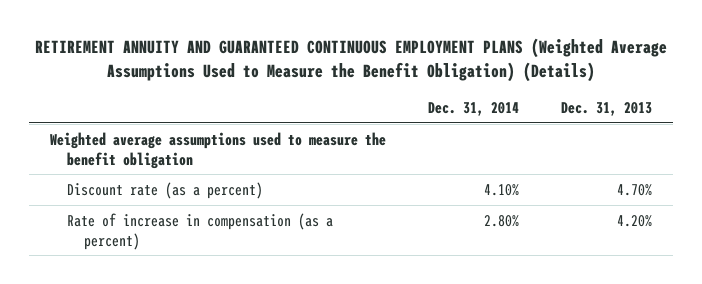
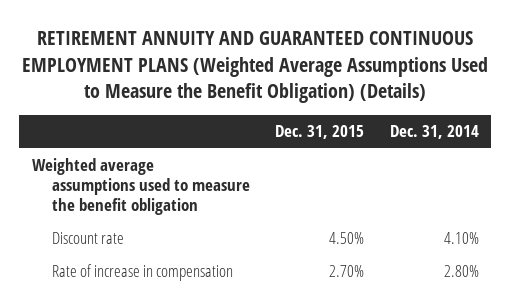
[560,101,652,116] Dec. 31, 2013 -> none
none -> [275,125,365,140] Dec. 31, 2015
[66,181,263,199] Discount rate (as a percent) -> [51,232,124,245] Discount rate
[66,212,333,250] Rate of increase in compensation (as a percent) -> [51,264,233,282] Rate of increase in compensation

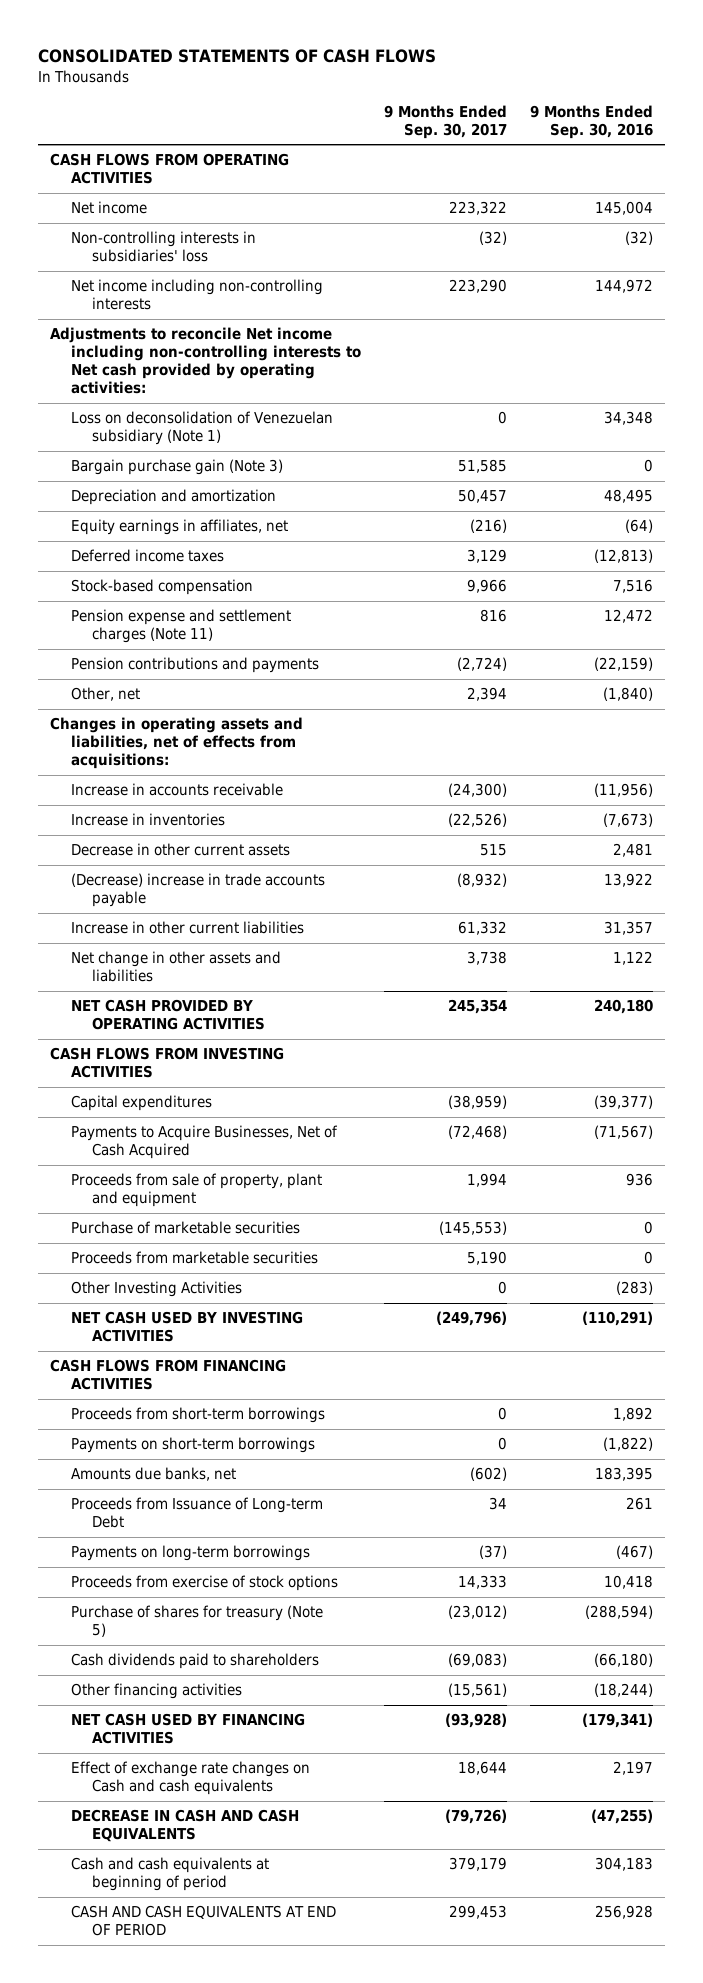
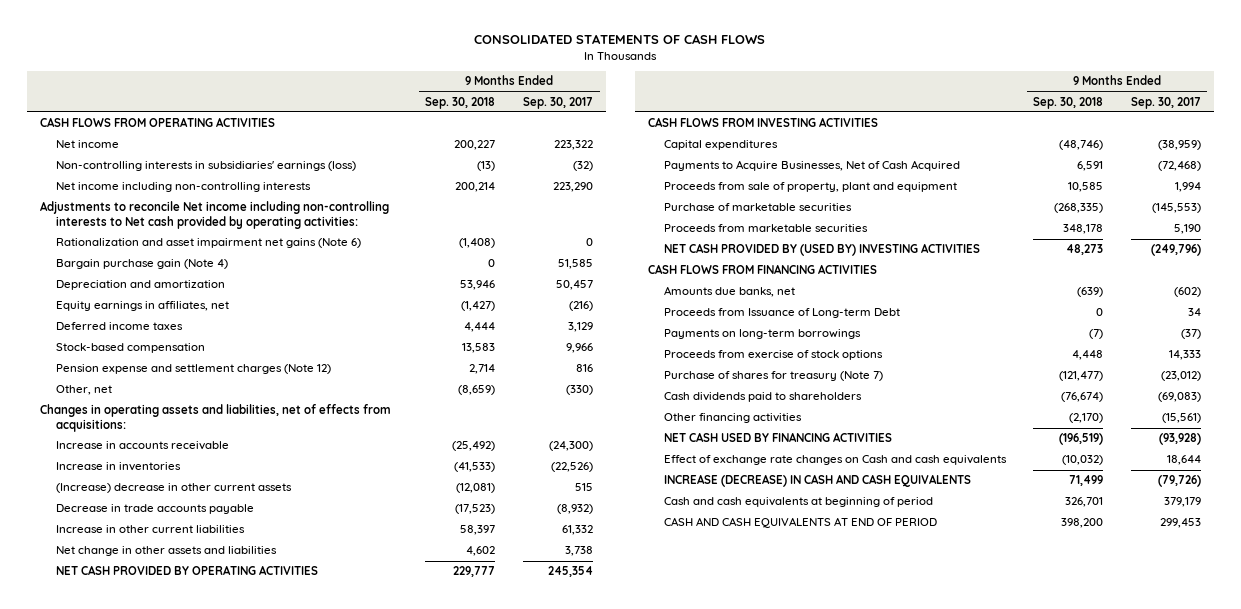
[530,105,654,140] 9 Months Ended Sep. 30, 2016 -> none
none -> [425,96,496,109] Sep. 30, 2018
[70,231,256,263] Non-controlling interests in subsidiaries' loss -> [56,161,357,172] Non-controlling interests in subsidiaries' earnings (loss)
[70,411,333,446] Loss on deconsolidation of Venezuelan subsidiary (Note 1) -> none
none -> [56,238,362,249] Rationalization and asset impairment net gains (Note 6)
[70,459,283,476] Bargain purchase gain (Note 3) -> [56,259,229,270] Bargain purchase gain (Note 4)
[70,657,319,674] Pension contributions and payments -> none
[70,609,291,644] Pension expense and settlement charges (Note 11) -> [56,364,332,375] Pension expense and settlement charges (Note 12)
[467,687,508,702] 2,394 -> [565,385,593,396] (330)
[70,843,290,857] Decrease in other current assets -> [56,483,293,494] (Increase) decrease in other current assets
[70,873,325,908] (Decrease) increase in trade accounts payable -> [56,504,255,515] Decrease in trade accounts payable
[70,1281,242,1298] Other Investing Activities -> none
[70,1311,303,1343] NET CASH USED BY INVESTING ACTIVITIES -> [664,243,981,257] NET CASH PROVIDED BY (USED BY) INVESTING ACTIVITIES
[70,1407,325,1424] Proceeds from short-term borrowings -> none
[70,1437,315,1454] Payments on short-term borrowings -> none
[70,1605,323,1638] Purchase of shares for treasury (Note 5) -> [664,371,884,382] Purchase of shares for treasury (Note 7)
[70,1809,299,1843] DECREASE IN CASH AND CASH EQUIVALENTS -> [664,474,972,488] INCREASE (DECREASE) IN CASH AND CASH EQUIVALENTS

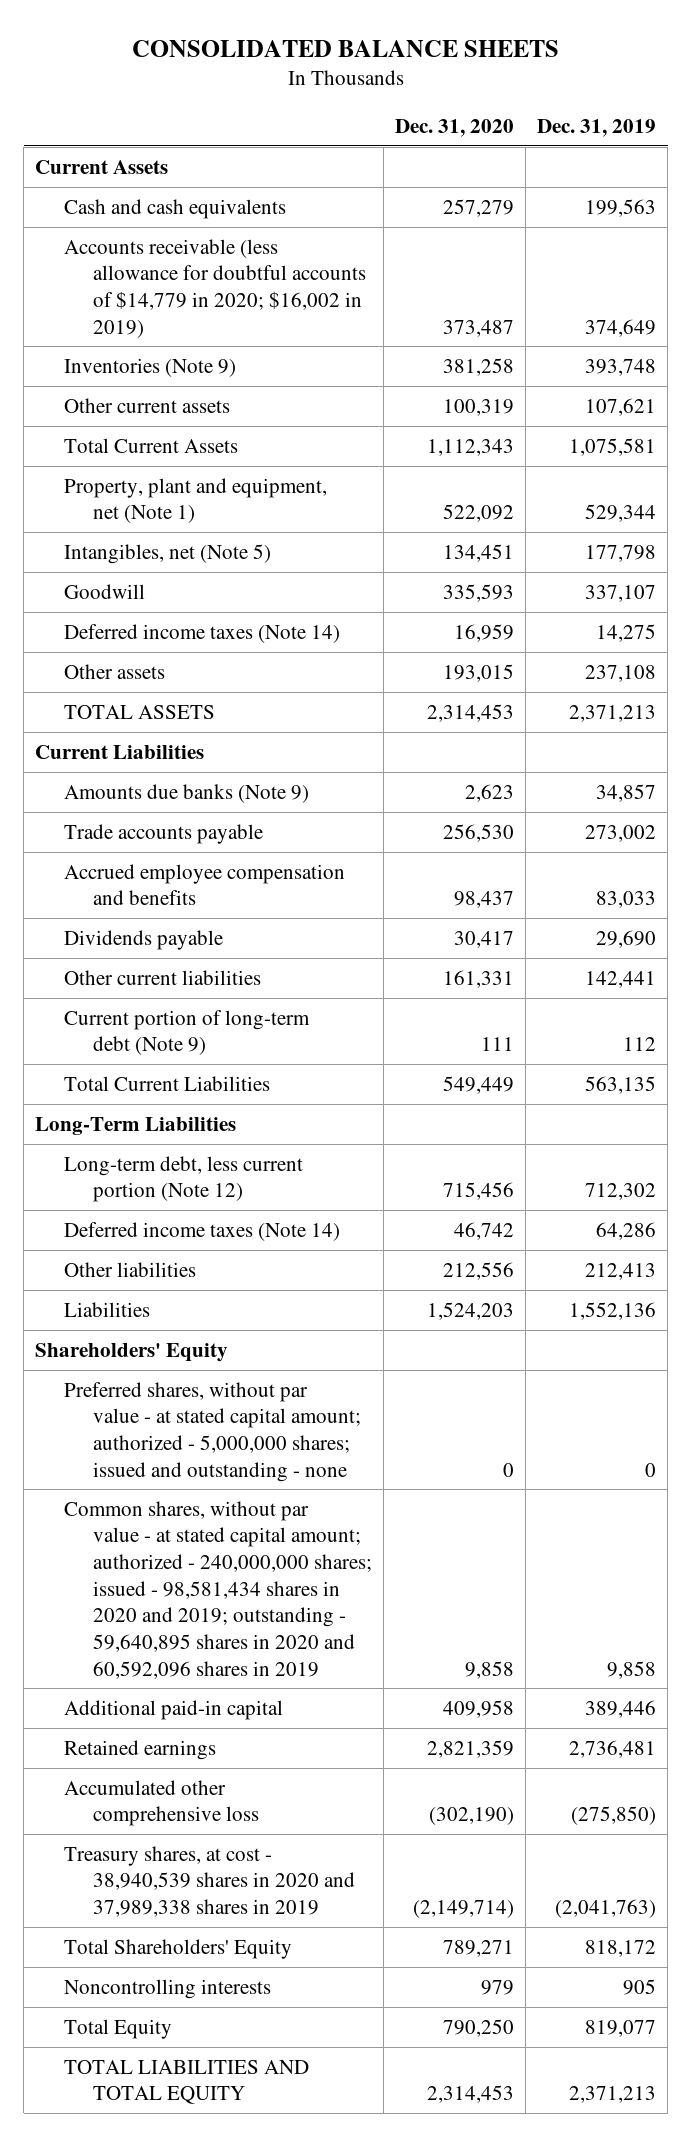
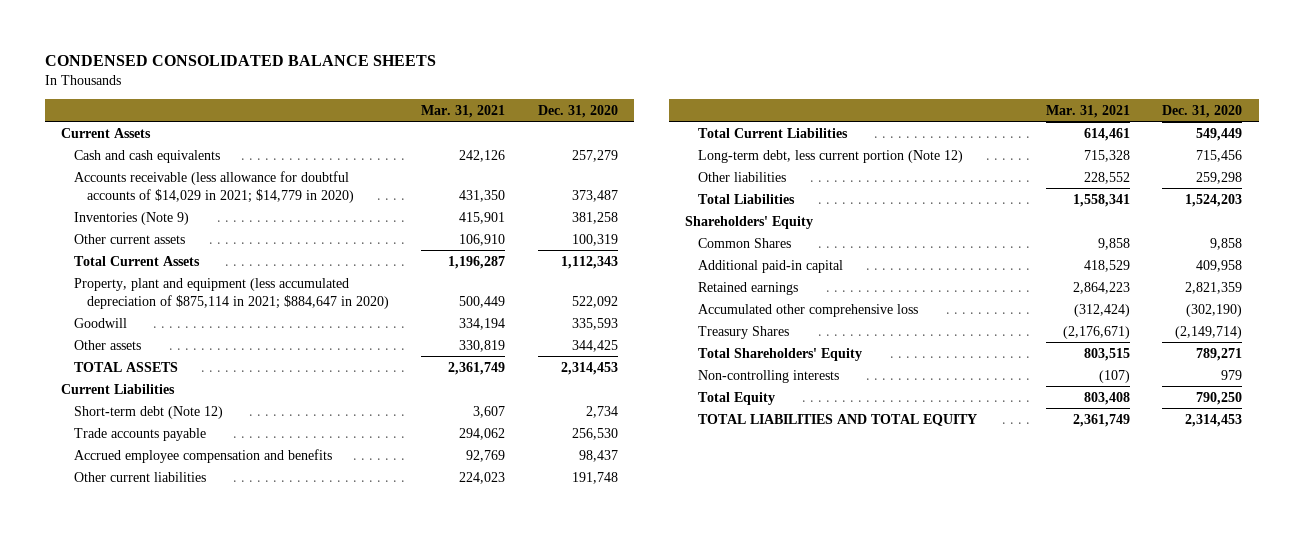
[131,39,559,57] CONSOLIDATED BALANCE SHEETS -> [44,55,436,67] CONDENSED CONSOLIDATED BALANCE SHEETS
[537,119,657,138] Dec. 31, 2019 -> none
none -> [421,104,506,118] Mar. 31, 2021
[64,238,366,338] Accounts receivable (less allowance for doubtful accounts of $14,779 in 2020; $16,002 in 2019) -> [73,170,354,203] Accounts receivable (less allowance for doubtful accounts of $14,029 in 2021; $14,779 in 2020)
[64,543,272,564] Intangibles, net (Note 5) -> none
[64,477,328,524] Property, plant and equipment, net (Note 1) -> [73,277,389,309] Property, plant and equipment (less accumulated depreciation of $875,114 in 2021; $884,647 in 2020)
[64,623,341,643] Deferred income taxes (Note 14) -> none
[443,663,515,682] 193,015 -> [571,339,618,352] 344,425
[64,783,310,803] Amounts due banks (Note 9) -> none
none -> [73,405,223,419] Short-term debt (Note 12)
[64,929,224,950] Dividends payable -> none
[64,1009,311,1056] Current portion of long-term debt (Note 9) -> none
[443,969,515,988] 161,331 -> [571,471,618,484] 191,748
[35,1116,237,1135] Long-Term Liabilities -> none
[64,1221,341,1241] Deferred income taxes (Note 14) -> none
[443,1261,515,1280] 212,556 -> [1196,171,1243,184] 259,298
[64,1301,151,1317] Liabilities -> [698,193,796,204] Total Liabilities
[64,1381,361,1482] Preferred shares, without par value - at stated capital amount; authorized - 5,000,000 shares; issued and outstanding - none -> none
[64,1500,372,1679] Common shares, without par value - at stated capital amount; authorized - 240,000,000 shares; issued - 98,581,434 shares in 2020 and 2019; outstanding - 59,640,895 shares in 2020 and 60,592,096 shares in 2019 -> [698,237,792,248] Common Shares
[64,1845,355,1918] Treasury shares, at cost - 38,940,539 shares in 2020 and 37,989,338 shares in 2019 -> [698,325,790,339] Treasury Shares
[64,1978,272,1999] Noncontrolling interests -> [698,369,840,383] Non-controlling interests

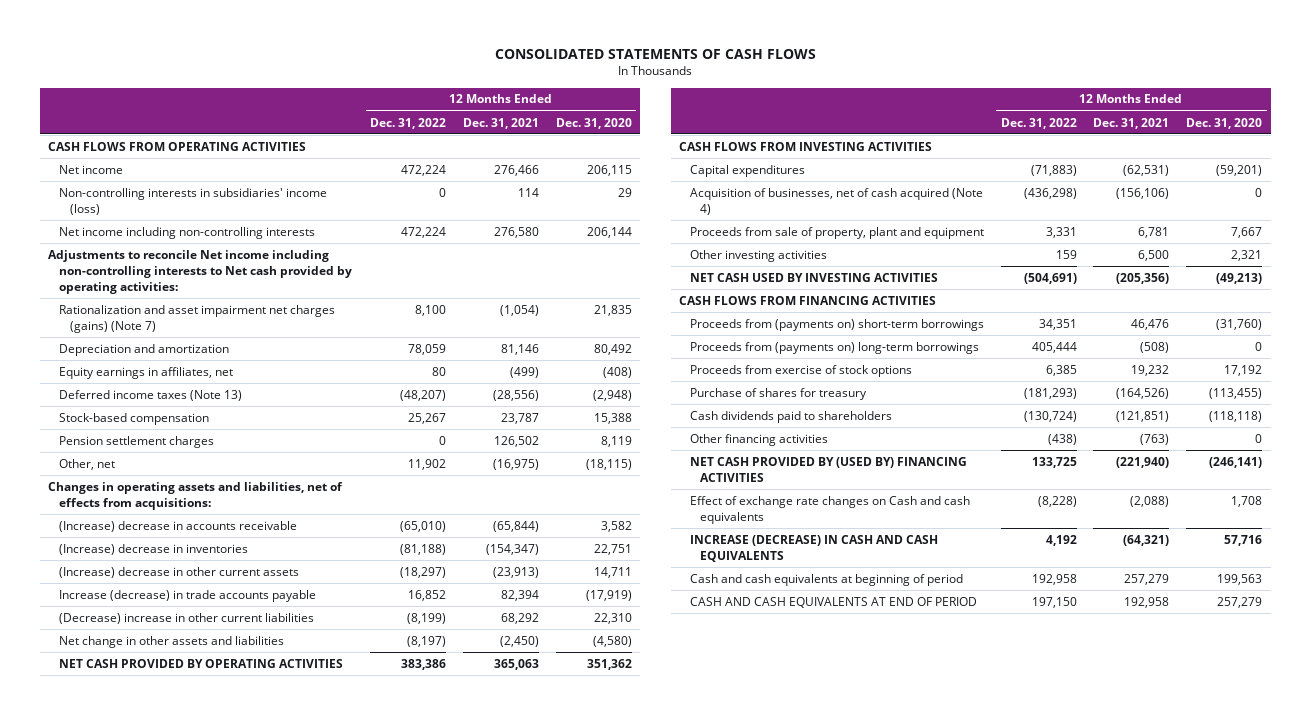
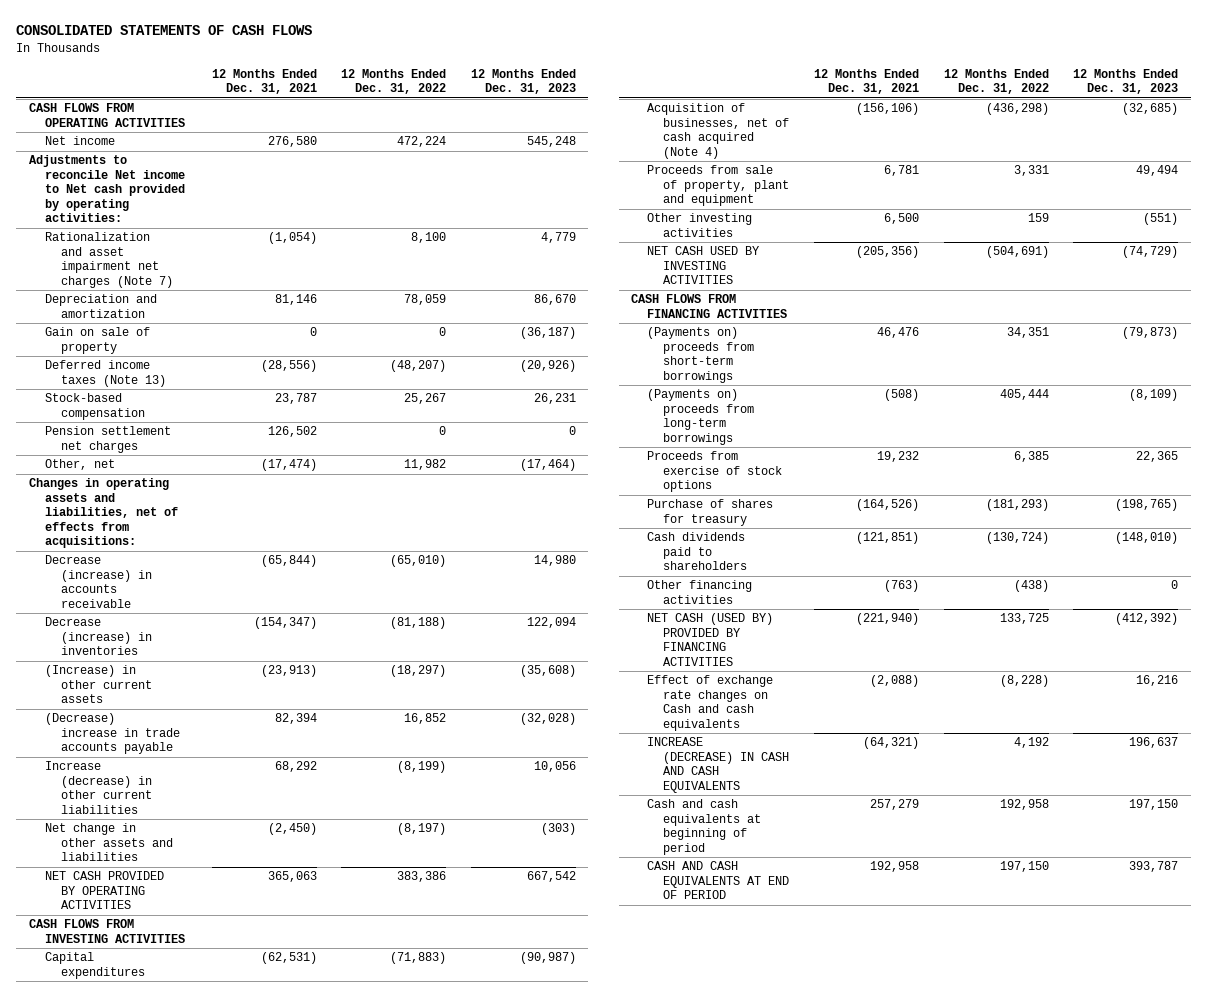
[555,117,632,129] Dec. 31, 2020 -> none
none -> [470,68,576,95] 12 Months Ended Dec. 31, 2023
[58,187,327,215] Non-controlling interests in subsidiaries' income (loss) -> none
[58,226,315,239] Net income including non-controlling interests -> none
[493,164,539,176] 276,466 -> [267,136,317,148] 276,580
[48,249,352,294] Adjustments to reconcile Net income including non-controlling interests to Net cash provided by operating activities: -> [28,155,185,223] Adjustments to reconcile Net income to Net cash provided by operating activities:
[58,304,335,333] Rationalization and asset impairment net charges (gains) (Note 7) -> [44,232,173,288] Rationalization and asset impairment net charges (Note 7)
[58,366,233,379] Equity earnings in affiliates, net -> none
none -> [44,327,150,354] Gain on sale of property
[58,435,214,448] Pension settlement charges -> [44,426,171,453] Pension settlement net charges
[407,458,446,470] 11,902 -> [404,459,447,471] 11,982
[492,458,539,470] (16,975) -> [260,459,317,472] (17,474)
[58,520,297,532] (Increase) decrease in accounts receivable -> [44,555,152,608] Decrease (increase) in accounts receivable
[58,543,248,555] (Increase) decrease in inventories -> [44,617,152,656] Decrease (increase) in inventories
[58,566,299,578] (Increase) decrease in other current assets -> [44,665,152,704] (Increase) in other current assets
[58,589,316,602] Increase (decrease) in trade accounts payable -> [44,713,180,755] (Decrease) increase in trade accounts payable
[58,612,314,624] (Decrease) increase in other current liabilities -> [44,761,152,814] Increase (decrease) in other current liabilities
[689,318,984,331] Proceeds from (payments on) short-term borrowings -> [647,327,755,383] (Payments on) proceeds from short-term borrowings
[689,341,979,354] Proceeds from (payments on) long-term borrowings -> [647,389,755,445] (Payments on) proceeds from long-term borrowings
[689,456,967,482] NET CASH PROVIDED BY (USED BY) FINANCING ACTIVITIES -> [647,613,774,666] NET CASH (USED BY) PROVIDED BY FINANCING ACTIVITIES

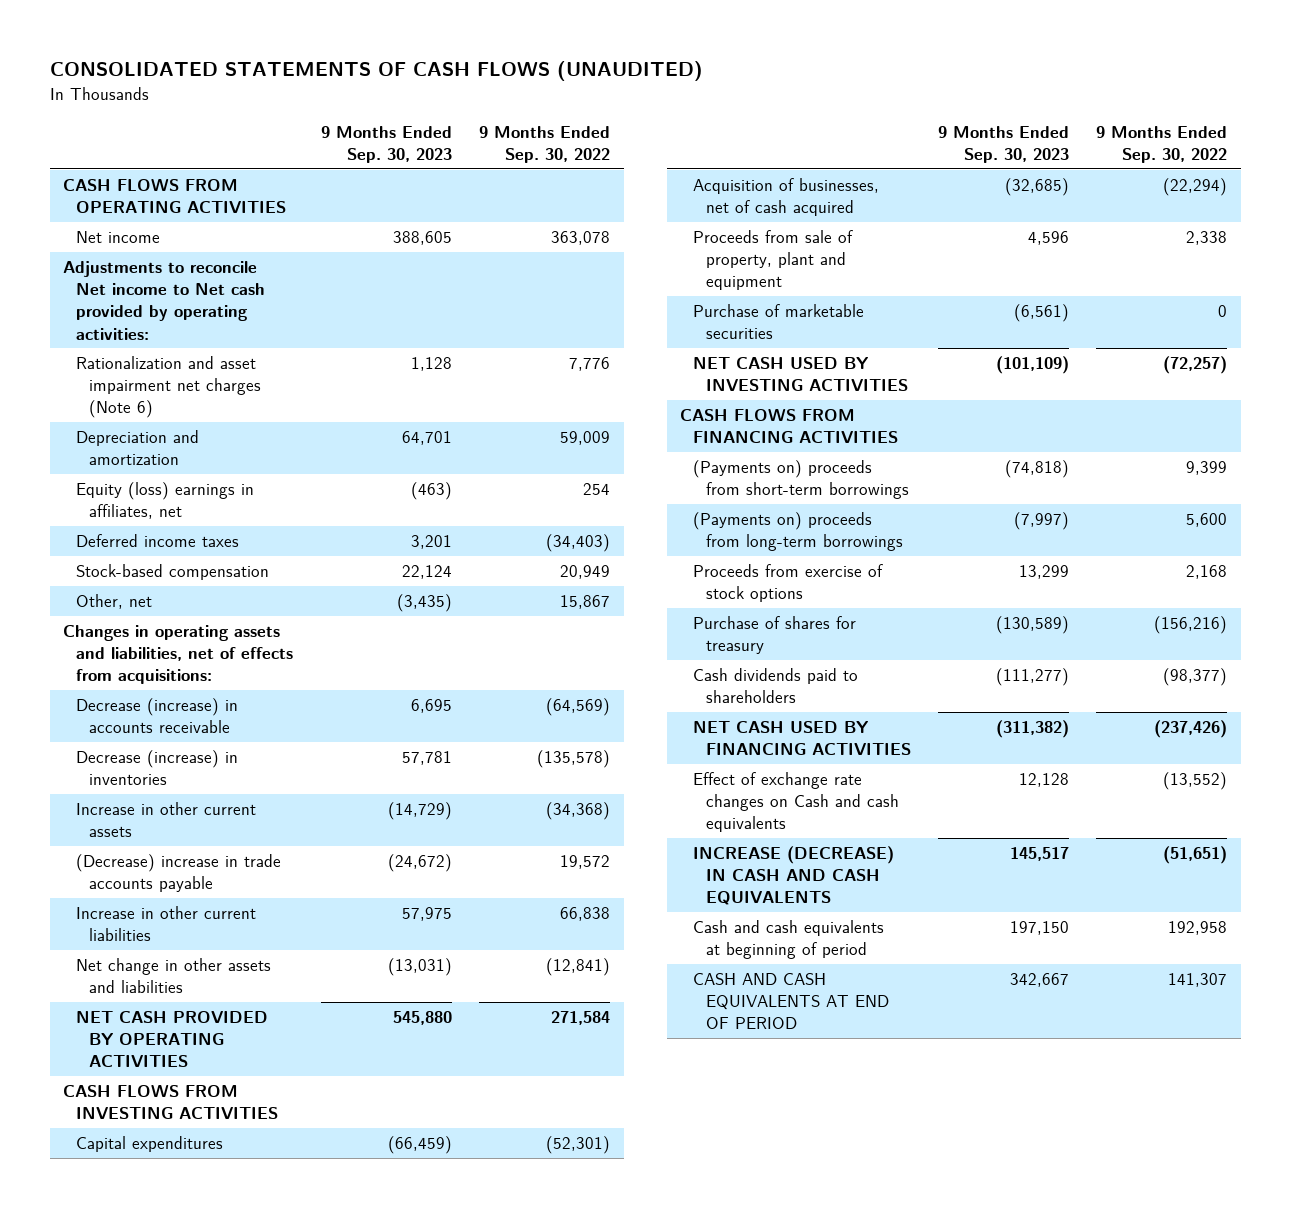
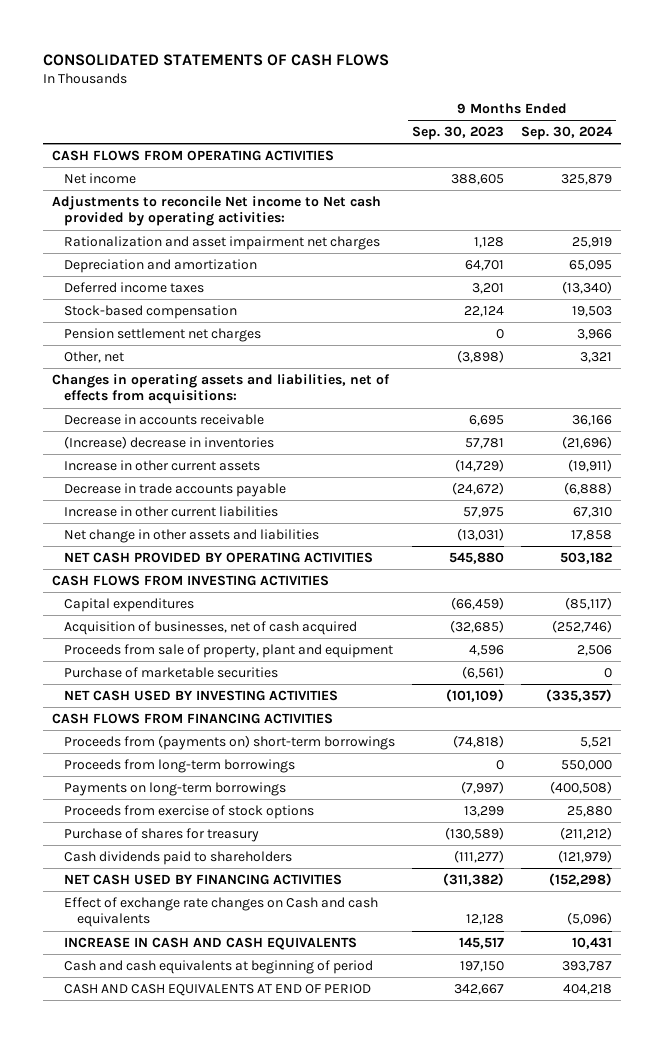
[49,61,703,82] CONSOLIDATED STATEMENTS OF CASH FLOWS (UNAUDITED) -> [43,53,390,66] CONSOLIDATED STATEMENTS OF CASH FLOWS
[479,125,611,163] 9 Months Ended Sep. 30, 2022 -> none
none -> [521,126,614,141] Sep. 30, 2024
[76,355,262,419] Rationalization and asset impairment net charges (Note 6) -> [64,235,381,250] Rationalization and asset impairment net charges
[76,481,255,520] Equity (loss) earnings in affiliates, net -> none
none -> [64,327,262,342] Pension settlement net charges
[397,593,453,612] (3,435) -> [457,349,505,363] (3,898)
[76,697,239,734] Decrease (increase) in accounts receivable -> [64,413,265,425] Decrease in accounts receivable
[76,749,239,786] Decrease (increase) in inventories -> [64,435,275,449] (Increase) decrease in inventories
[76,853,282,893] (Decrease) increase in trade accounts payable -> [64,482,287,497] Decrease in trade accounts payable
[693,459,910,500] (Payments on) proceeds from short-term borrowings -> [64,734,396,750] Proceeds from (payments on) short-term borrowings
none -> [64,758,296,773] Proceeds from long-term borrowings
[693,511,904,552] (Payments on) proceeds from long-term borrowings -> [64,781,287,796] Payments on long-term borrowings
[693,845,895,906] INCREASE (DECREASE) IN CASH AND CASH EQUIVALENTS -> [64,936,358,950] INCREASE IN CASH AND CASH EQUIVALENTS

